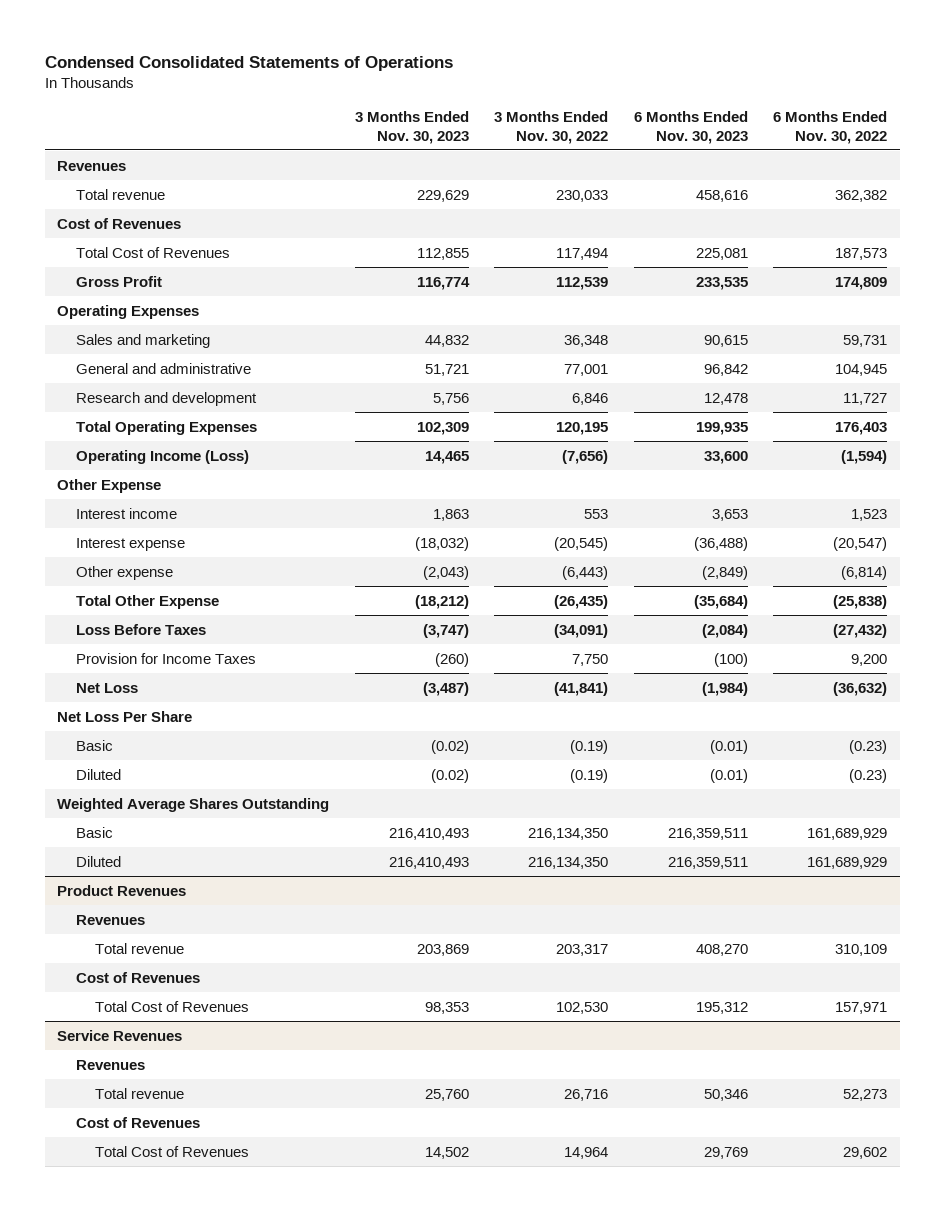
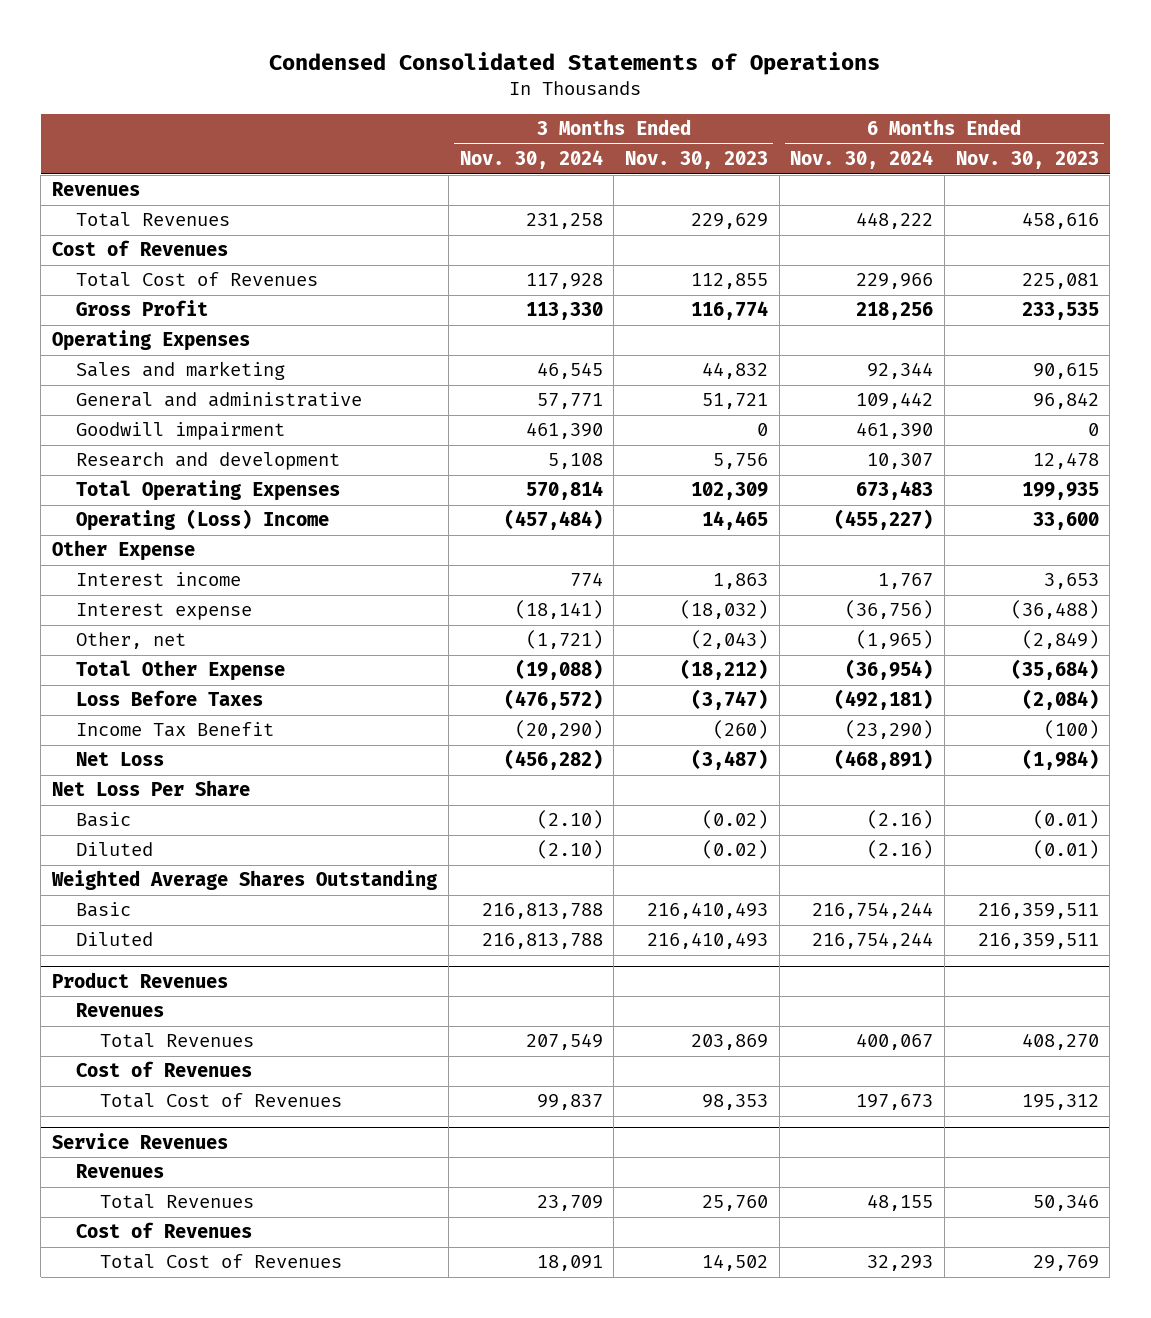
[494,110,609,144] 3 Months Ended Nov. 30, 2022 -> none
[773,110,888,144] 6 Months Ended Nov. 30, 2022 -> none
none -> [459,150,603,170] Nov. 30, 2024
none -> [790,150,934,170] Nov. 30, 2024
[76,188,166,200] Total revenue -> [76,212,231,228] Total Revenues
none -> [76,422,286,441] Goodwill impairment
[76,449,250,464] Operating Income (Loss) -> [76,509,330,532] Operating (Loss) Income
[76,565,174,580] Other expense -> [76,632,187,650] Other, net
[76,652,257,664] Provision for Income Taxes -> [76,722,275,738] Income Tax Benefit
[95,942,185,954] Total revenue -> [99,1033,254,1049] Total Revenues
[95,1087,185,1099] Total revenue -> [99,1194,254,1210] Total Revenues

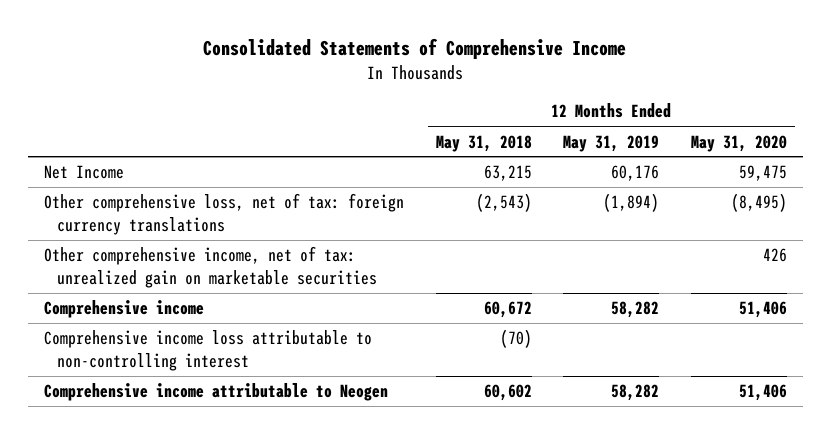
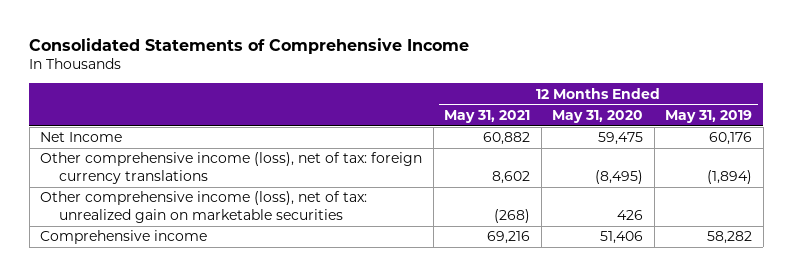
[435,134,532,152] May 31, 2018 -> none
none -> [444,109,531,123] May 31, 2021
[43,193,404,235] Other comprehensive loss, net of tax: foreign currency translations -> [40,152,423,184] Other comprehensive income (loss), net of tax: foreign currency translations
[43,246,377,288] Other comprehensive income, net of tax: unrealized gain on marketable securities -> [40,191,368,223] Other comprehensive income (loss), net of tax: unrealized gain on marketable securities
[43,330,372,371] Comprehensive income loss attributable to non-controlling interest -> none
[43,383,388,402] Comprehensive income attributable to Neogen -> none

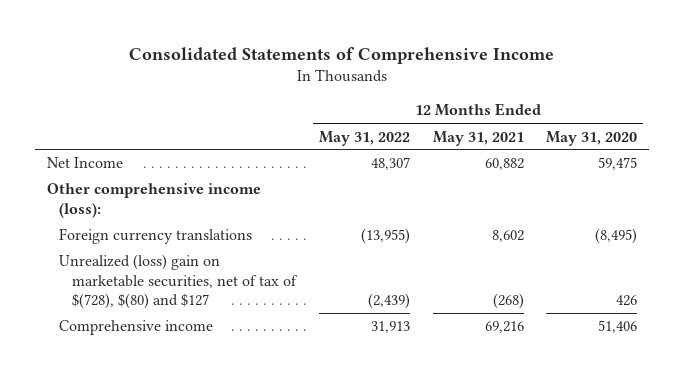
[665,109,753,123] May 31, 2019 -> none
none -> [318,130,410,146] May 31, 2022
none -> [46,183,261,218] Other comprehensive income (loss):
[40,152,423,184] Other comprehensive income (loss), net of tax: foreign currency translations -> [59,228,253,245] Foreign currency translations
[40,191,368,223] Other comprehensive income (loss), net of tax: unrealized gain on marketable securities -> [59,254,298,310] Unrealized (loss) gain on marketable securities, net of tax of $(728), $(80) and $127

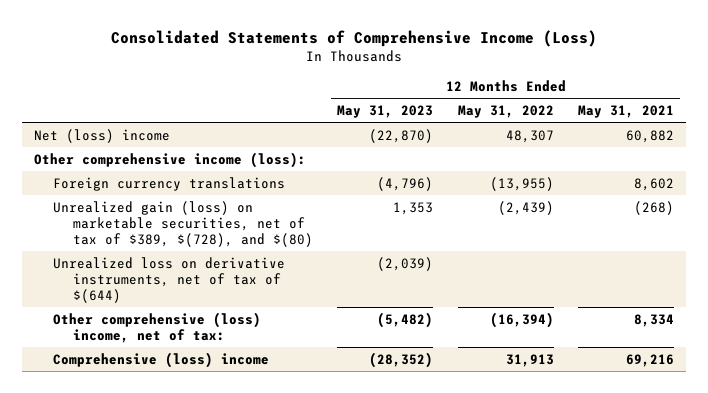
[129,46,555,64] Consolidated Statements of Comprehensive Income -> [110,29,597,47] Consolidated Statements of Comprehensive Income (Loss)
[546,130,638,146] May 31, 2020 -> none
none -> [337,104,434,118] May 31, 2023
[46,157,123,169] Net Income -> [33,128,170,143] Net (loss) income
[59,254,298,310] Unrealized (loss) gain on marketable securities, net of tax of $(728), $(80) and $127 -> [53,200,313,247] Unrealized gain (loss) on marketable securities, net of tax of $389, $(728), and $(80)
none -> [53,256,286,303] Unrealized loss on derivative instruments, net of tax of $(644)
none -> [53,311,262,343] Other comprehensive (loss) income, net of tax:
[59,320,214,336] Comprehensive income -> [53,351,270,368] Comprehensive (loss) income

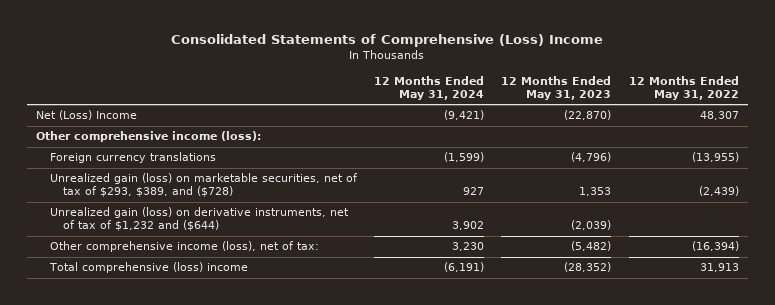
[110,29,597,47] Consolidated Statements of Comprehensive Income (Loss) -> [171,34,604,48] Consolidated Statements of Comprehensive (Loss) Income
[577,104,674,118] May 31, 2021 -> none
none -> [374,75,485,100] 12 Months Ended May 31, 2024
[33,128,170,143] Net (loss) income -> [36,110,138,121] Net (Loss) Income
[53,200,313,247] Unrealized gain (loss) on marketable securities, net of tax of $389, $(728), and $(80) -> [49,173,358,198] Unrealized gain (loss) on marketable securities, net of tax of $293, $389, and ($728)
[53,256,286,303] Unrealized loss on derivative instruments, net of tax of $(644) -> [49,207,349,232] Unrealized gain (loss) on derivative instruments, net of tax of $1,232 and ($644)
[53,311,262,343] Other comprehensive (loss) income, net of tax: -> [49,241,319,253] Other comprehensive income (loss), net of tax:
[53,351,270,368] Comprehensive (loss) income -> [48,262,248,274] Total comprehensive (loss) income

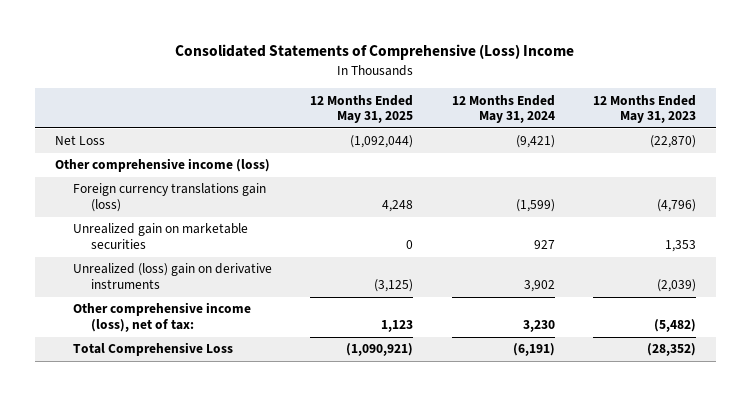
[628,75,739,100] 12 Months Ended May 31, 2022 -> none
none -> [310,94,414,124] 12 Months Ended May 31, 2025
[36,110,138,121] Net (Loss) Income -> [54,135,105,146] Net Loss
[36,131,262,143] Other comprehensive income (loss): -> [54,158,270,173] Other comprehensive income (loss)
[49,152,216,164] Foreign currency translations -> [73,183,267,213] Foreign currency translations gain (loss)
[49,173,358,198] Unrealized gain (loss) on marketable securities, net of tax of $293, $389, and ($728) -> [73,223,249,250] Unrealized gain on marketable securities
[49,207,349,232] Unrealized gain (loss) on derivative instruments, net of tax of $1,232 and ($644) -> [73,263,273,290] Unrealized (loss) gain on derivative instruments
[48,262,248,274] Total comprehensive (loss) income -> [73,342,234,357] Total Comprehensive Loss

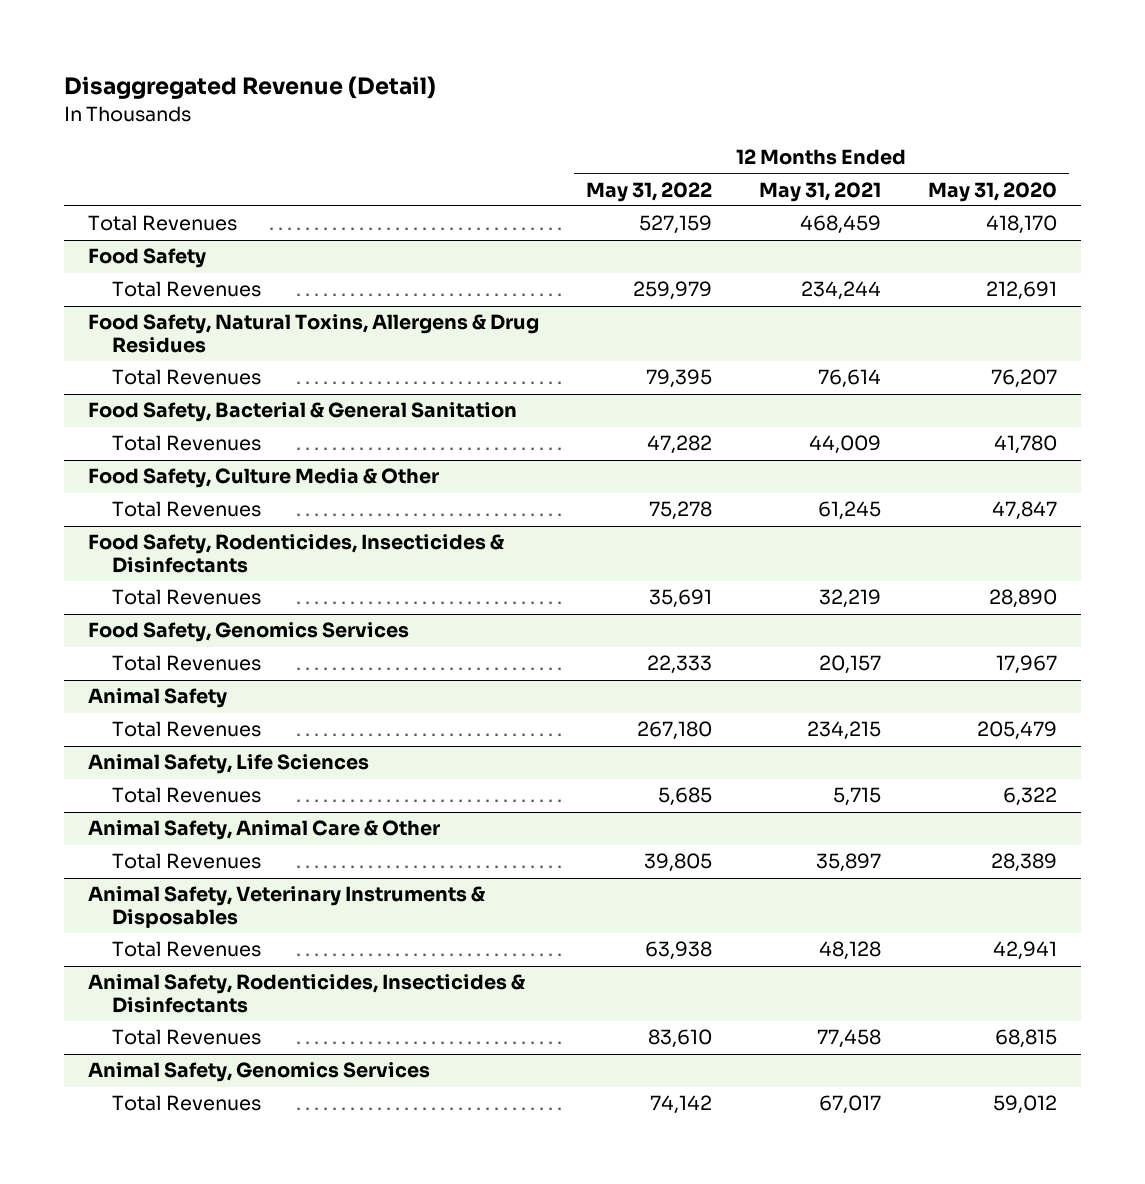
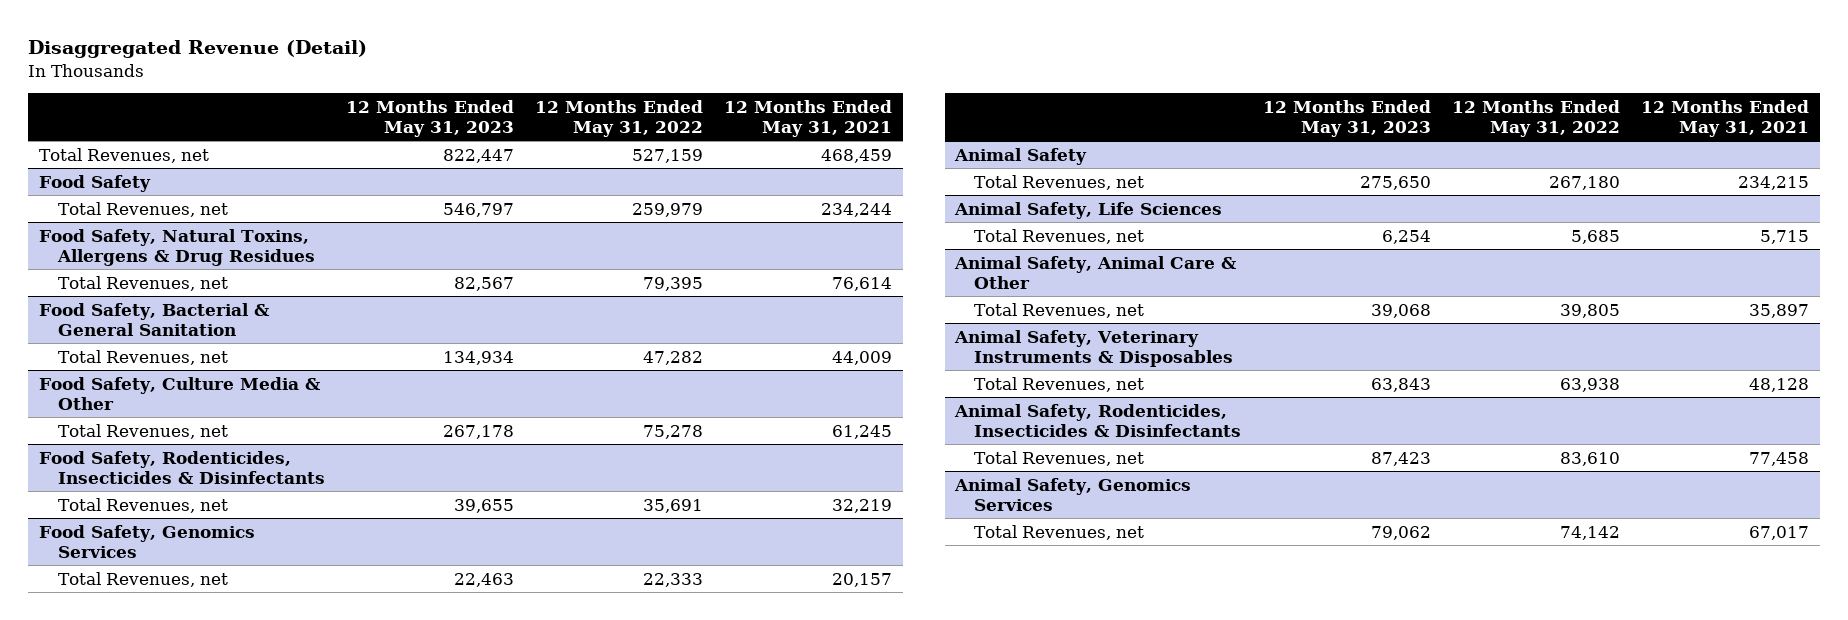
[927,181,1057,202] May 31, 2020 -> none
none -> [345,99,514,138] 12 Months Ended May 31, 2023
[87,215,237,232] Total Revenues -> [38,147,209,163] Total Revenues, net
[111,281,261,298] Total Revenues -> [57,201,228,217] Total Revenues, net
[111,369,261,386] Total Revenues -> [57,275,228,291] Total Revenues, net
[111,435,261,452] Total Revenues -> [57,349,228,365] Total Revenues, net
[111,501,261,518] Total Revenues -> [57,423,228,439] Total Revenues, net
[111,589,261,606] Total Revenues -> [57,497,228,513] Total Revenues, net
[111,655,261,672] Total Revenues -> [57,571,228,587] Total Revenues, net
[111,721,261,738] Total Revenues -> [974,174,1145,190] Total Revenues, net
[111,787,261,804] Total Revenues -> [974,228,1145,244] Total Revenues, net
[111,853,261,870] Total Revenues -> [974,302,1145,318] Total Revenues, net
[111,941,261,958] Total Revenues -> [974,376,1145,392] Total Revenues, net
[111,1029,261,1046] Total Revenues -> [974,450,1145,466] Total Revenues, net
[111,1095,261,1112] Total Revenues -> [974,524,1145,540] Total Revenues, net

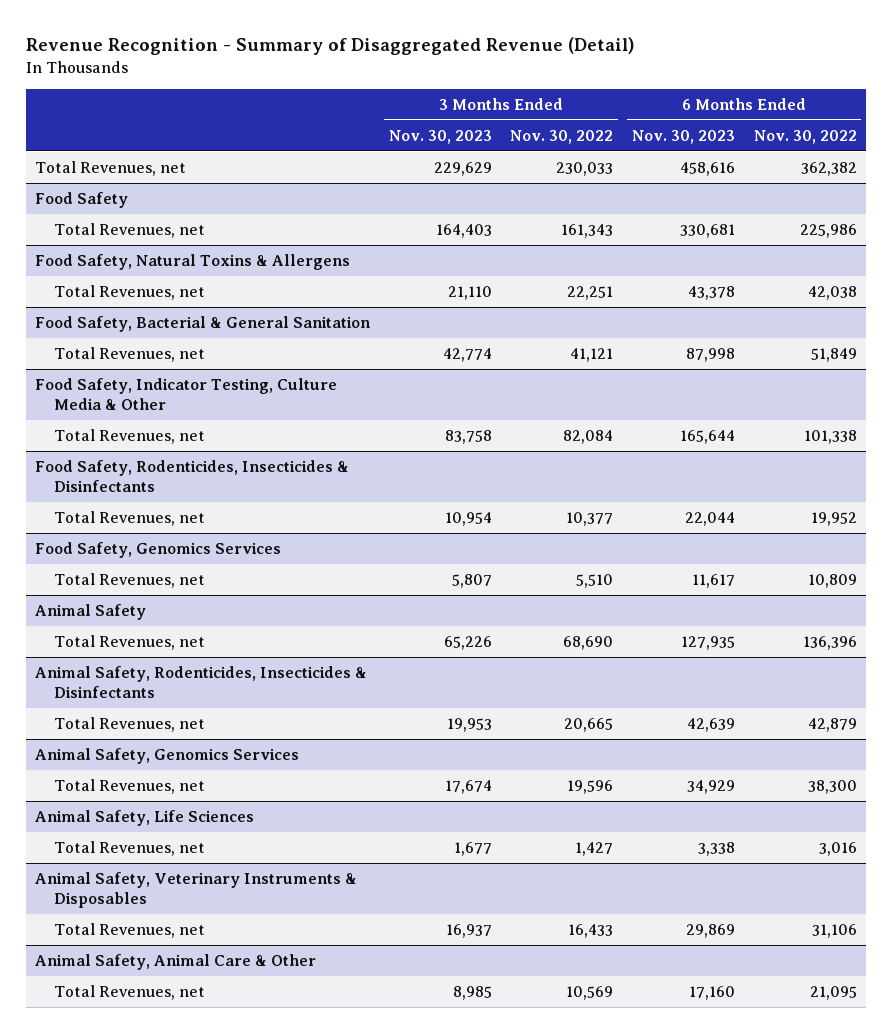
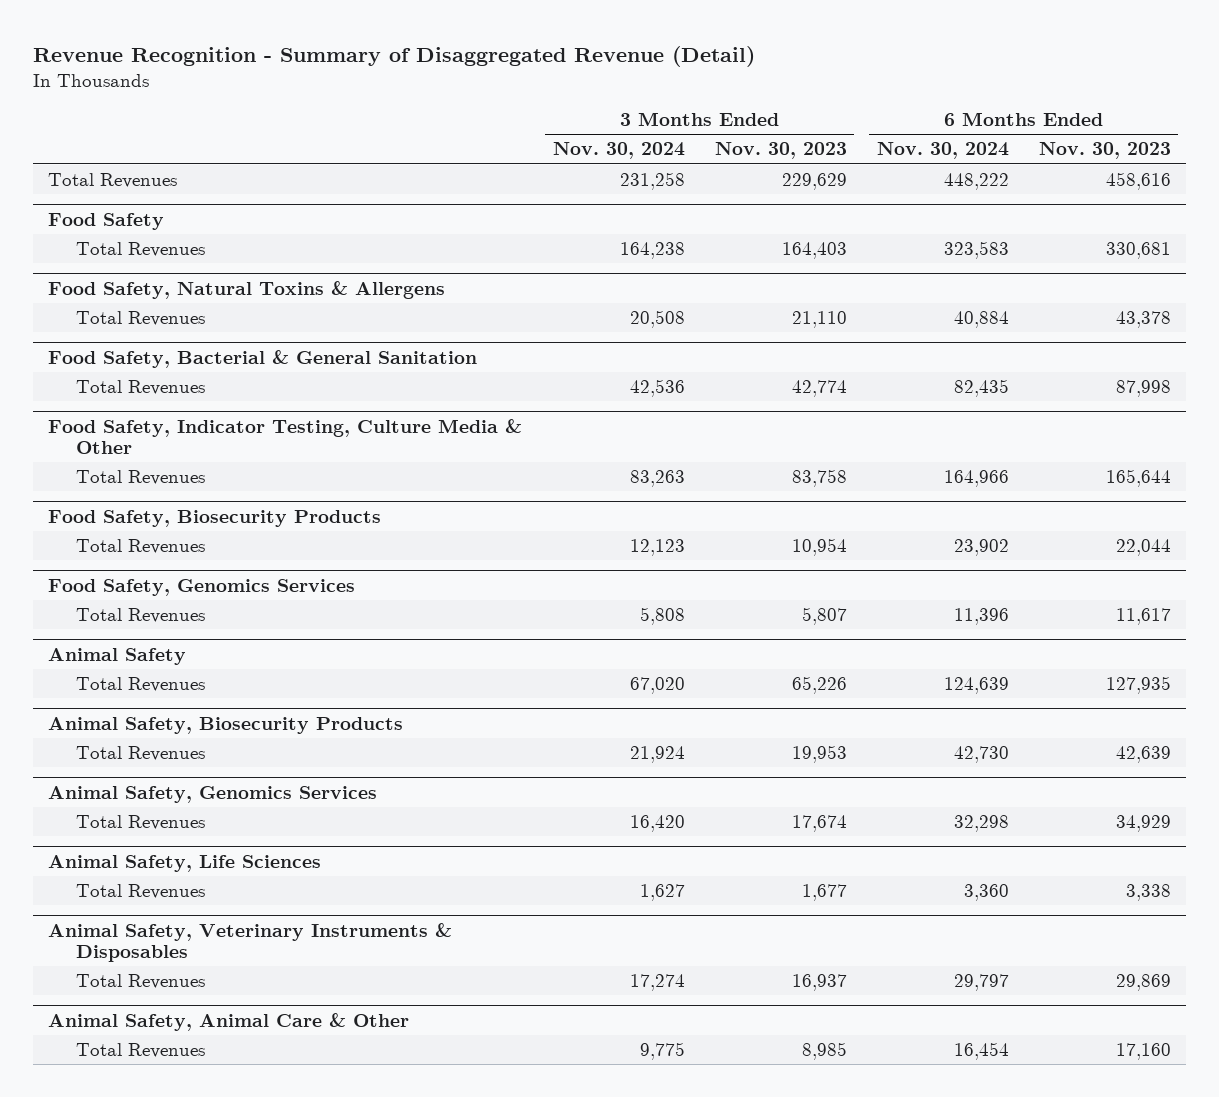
[510,129,614,144] Nov. 30, 2022 -> none
[753,129,857,144] Nov. 30, 2022 -> none
none -> [552,142,685,160] Nov. 30, 2024
none -> [876,142,1009,160] Nov. 30, 2024
[35,161,187,177] Total Revenues, net -> [48,173,178,189] Total Revenues
[53,223,205,239] Total Revenues, net -> [76,242,206,258] Total Revenues
[53,285,205,301] Total Revenues, net -> [76,311,206,327] Total Revenues
[53,347,205,363] Total Revenues, net -> [76,380,206,396] Total Revenues
[35,460,350,492] Food Safety, Rodenticides, Insecticides & Disinfectants -> none
[53,429,205,445] Total Revenues, net -> [76,470,206,486] Total Revenues
none -> [48,509,382,527] Food Safety, Biosecurity Products
[53,511,205,527] Total Revenues, net -> [76,539,206,555] Total Revenues
[53,573,205,589] Total Revenues, net -> [76,608,206,624] Total Revenues
[35,666,368,698] Animal Safety, Rodenticides, Insecticides & Disinfectants -> none
[53,635,205,651] Total Revenues, net -> [76,677,206,693] Total Revenues
none -> [48,716,404,734] Animal Safety, Biosecurity Products
[53,717,205,733] Total Revenues, net -> [76,746,206,762] Total Revenues
[53,779,205,795] Total Revenues, net -> [76,815,206,831] Total Revenues
[53,841,205,857] Total Revenues, net -> [76,884,206,900] Total Revenues
[53,923,205,939] Total Revenues, net -> [76,974,206,990] Total Revenues
[53,985,205,1001] Total Revenues, net -> [76,1043,206,1059] Total Revenues

